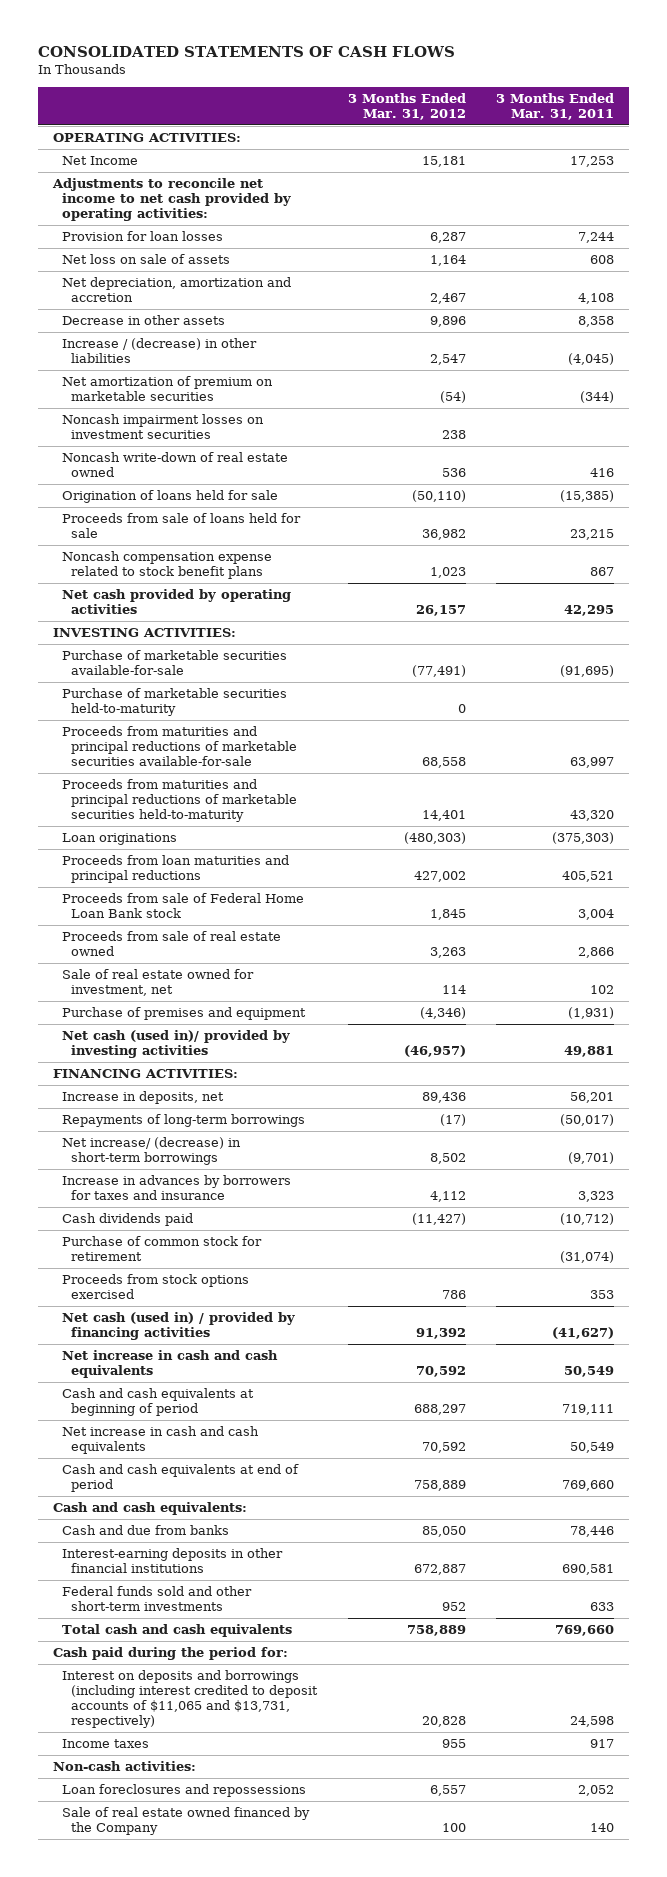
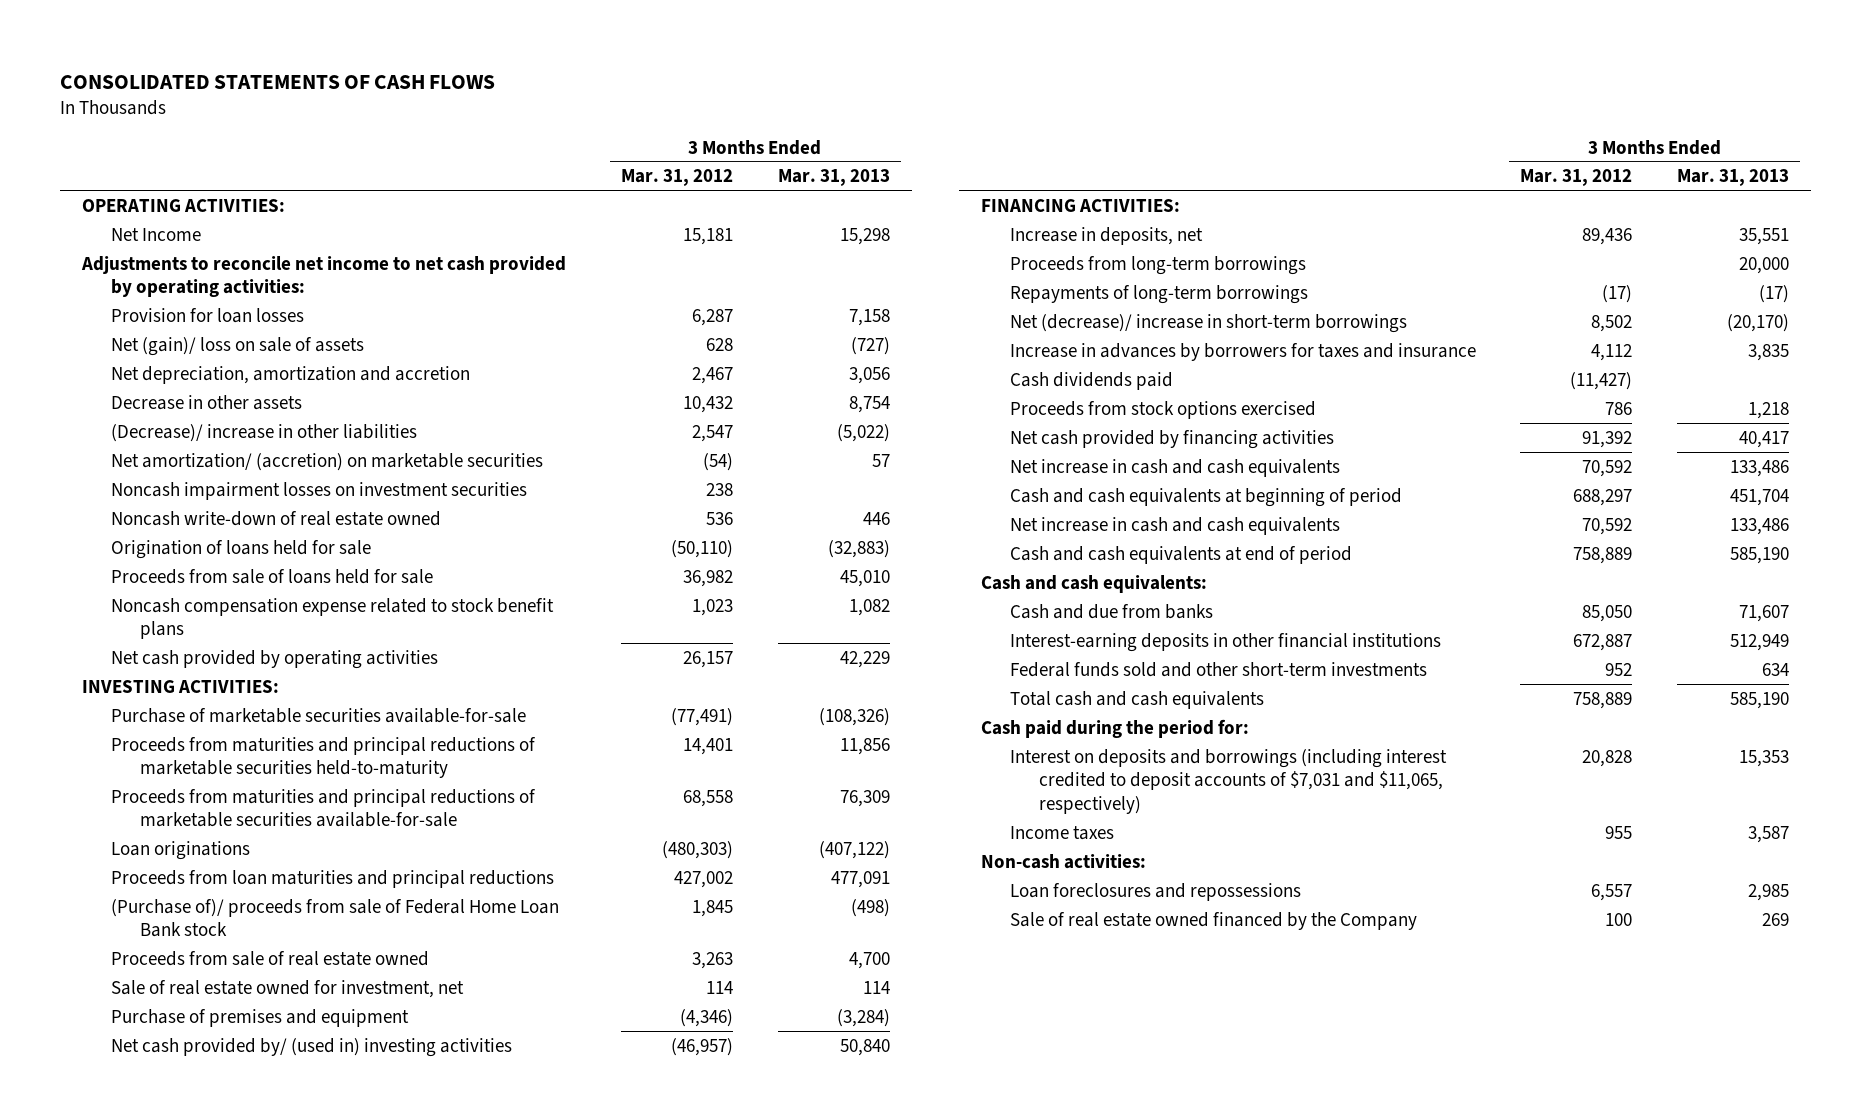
[496,92,615,120] 3 Months Ended Mar. 31, 2011 -> none
none -> [777,169,890,187] Mar. 31, 2013
[61,253,230,264] Net loss on sale of assets -> [110,336,364,356] Net (gain)/ loss on sale of assets
[429,254,466,266] 1,164 -> [706,337,734,351] 628
[429,315,466,327] 9,896 -> [683,395,734,413] 10,432
[61,337,257,363] Increase / (decrease) in other liabilities -> [110,423,417,442] (Decrease)/ increase in other liabilities
[61,375,273,401] Net amortization of premium on marketable securities -> [110,452,543,471] Net amortization/ (accretion) on marketable securities
[61,687,287,716] Purchase of marketable securities held-to-maturity -> none
[61,725,298,766] Proceeds from maturities and principal reductions of marketable securities available-for-sale -> [110,788,536,828] Proceeds from maturities and principal reductions of marketable securities available-for-sale
[61,892,304,918] Proceeds from sale of Federal Home Loan Bank stock -> [110,898,559,938] (Purchase of)/ proceeds from sale of Federal Home Loan Bank stock
[61,1029,290,1058] Net cash (used in)/ provided by investing activities -> [110,1037,512,1057] Net cash provided by/ (used in) investing activities
none -> [1010,255,1307,275] Proceeds from long-term borrowings
[61,1136,241,1165] Net increase/ (decrease) in short-term borrowings -> [1010,313,1408,333] Net (decrease)/ increase in short-term borrowings
[61,1235,262,1261] Purchase of common stock for retirement -> none
[61,1311,295,1340] Net cash (used in) / provided by financing activities -> [1010,429,1335,449] Net cash provided by financing activities
[61,1669,319,1728] Interest on deposits and borrowings (including interest credited to deposit accounts of $11,065 and $13,731, respectively) -> [1010,748,1448,814] Interest on deposits and borrowings (including interest credited to deposit accounts of $7,031 and $11,065, respectively)

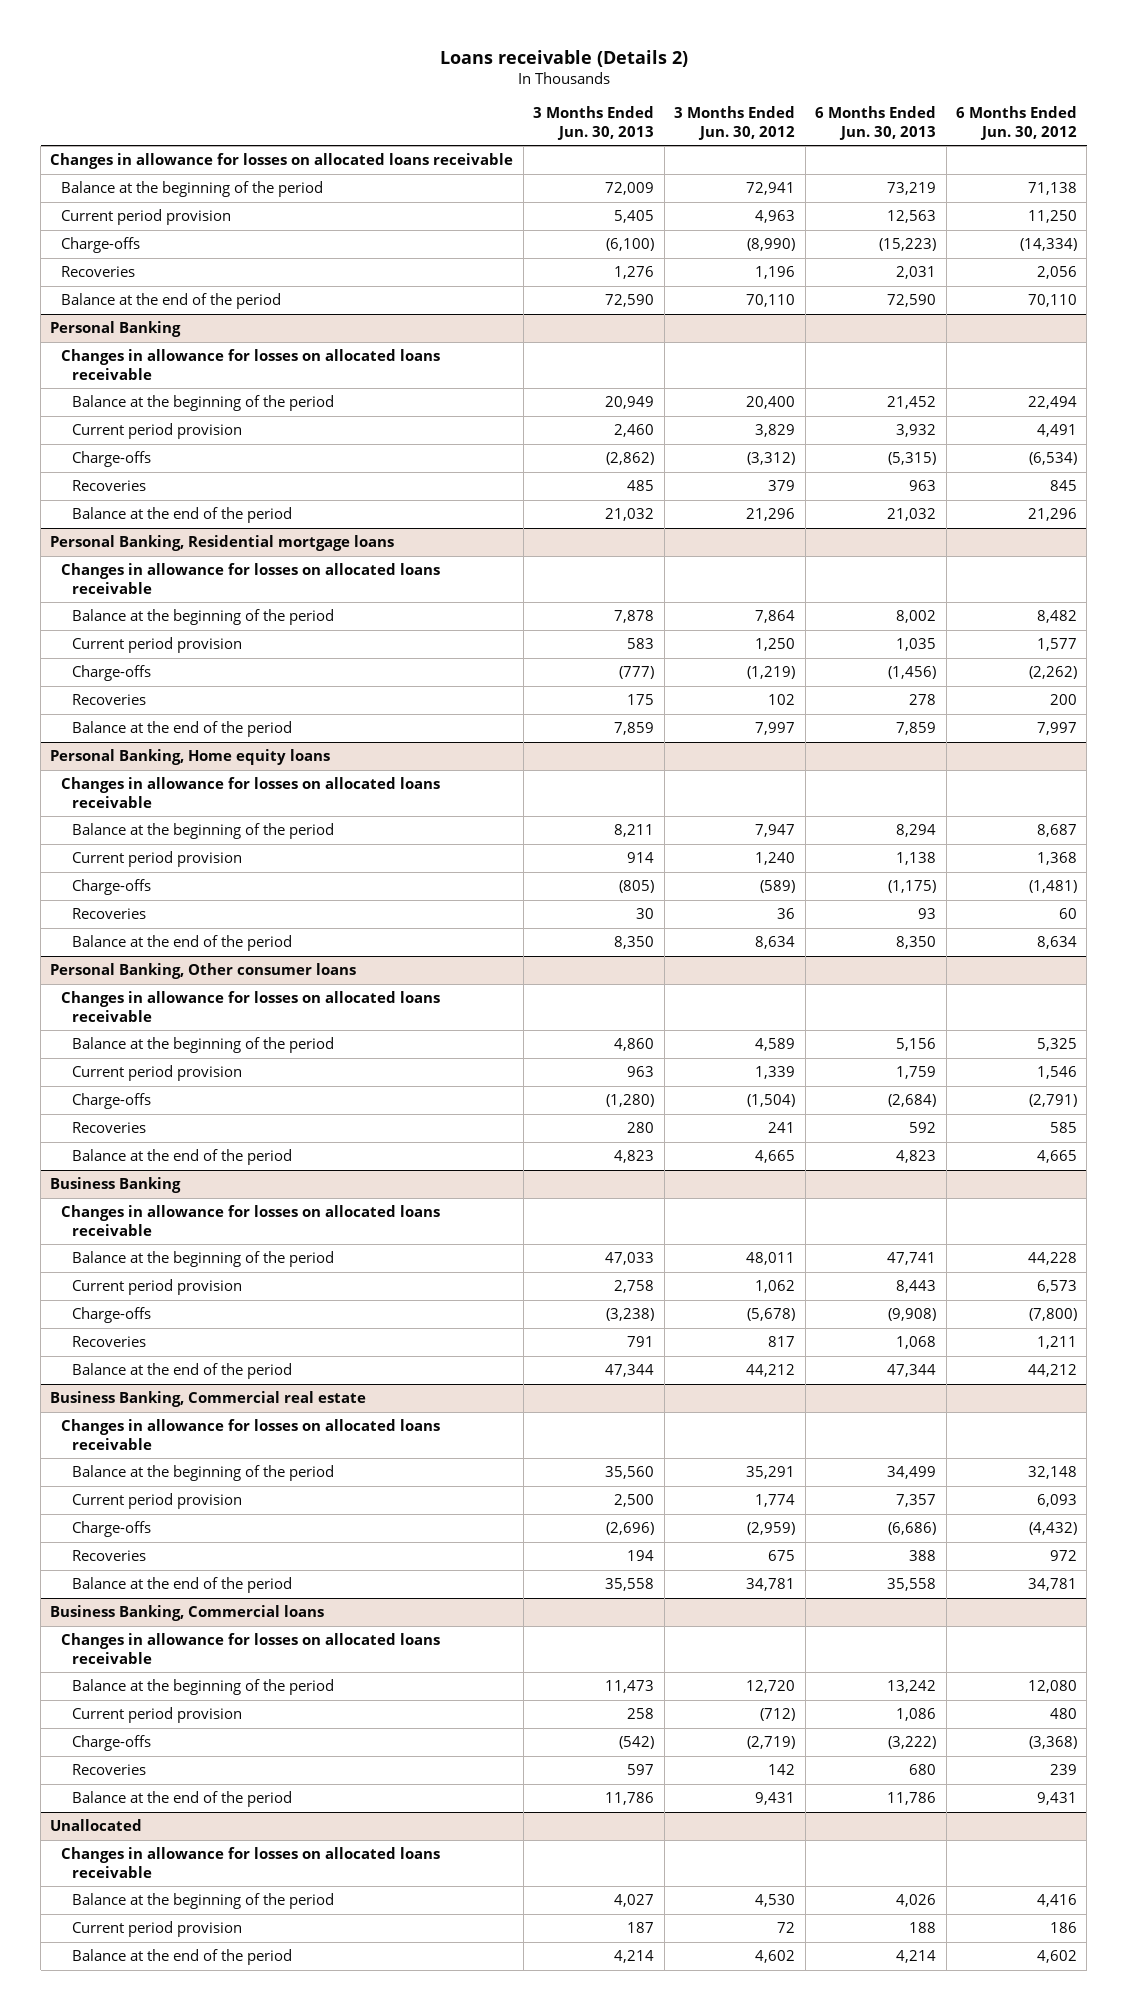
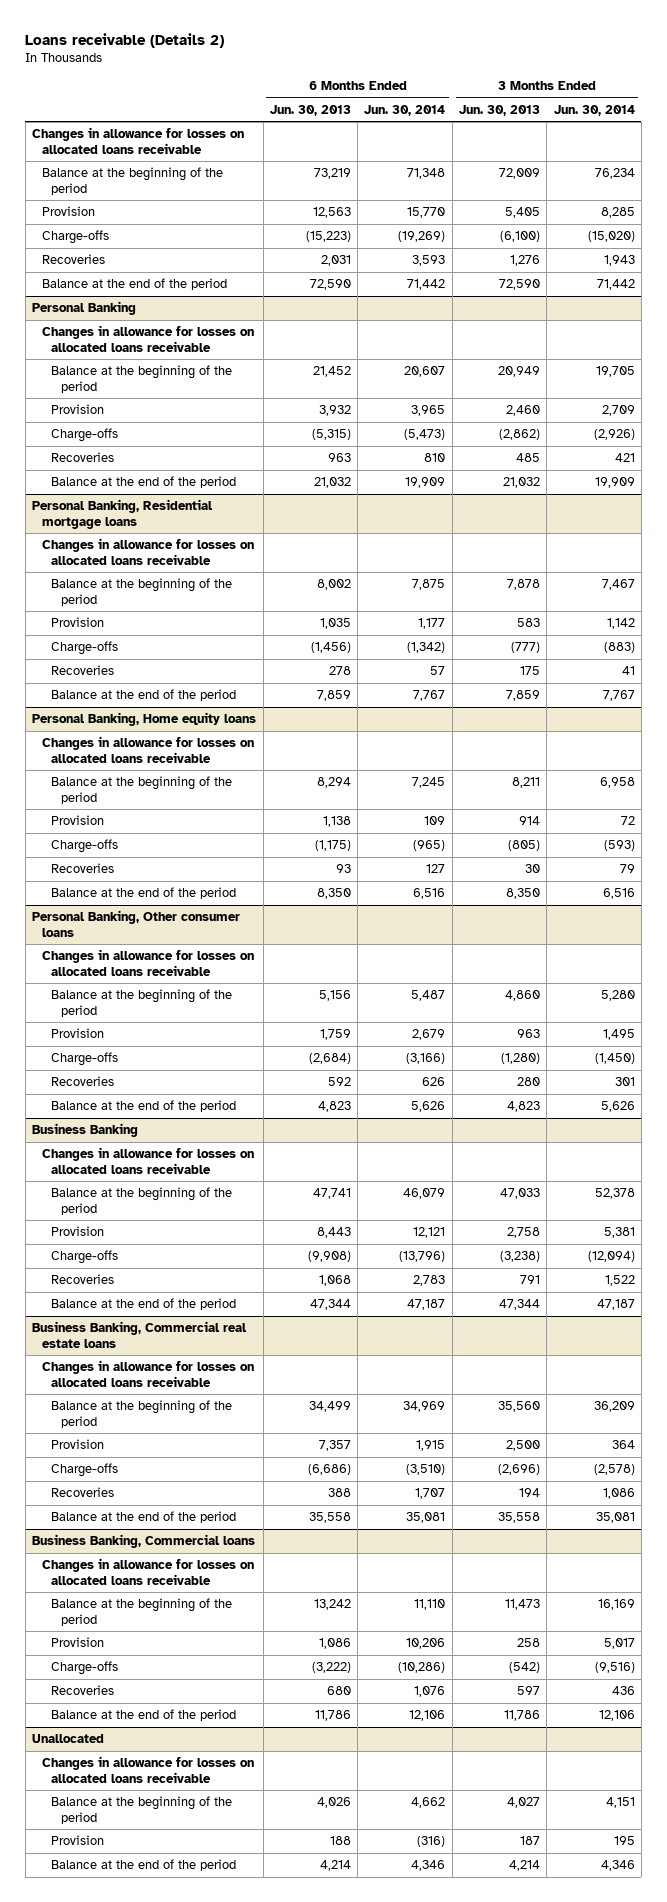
[674,106,796,140] 3 Months Ended Jun. 30, 2012 -> none
[956,106,1078,140] 6 Months Ended Jun. 30, 2012 -> none
none -> [364,104,446,116] Jun. 30, 2014
none -> [553,104,635,116] Jun. 30, 2014
[61,209,232,226] Current period provision -> [41,206,95,217] Provision
[72,423,243,440] Current period provision -> [51,404,105,415] Provision
[72,637,243,654] Current period provision -> [51,617,105,628] Provision
[72,851,243,868] Current period provision -> [51,815,105,826] Provision
[72,1065,243,1082] Current period provision -> [51,1028,105,1039] Provision
[72,1279,243,1296] Current period provision -> [51,1226,105,1237] Provision
[50,1391,367,1408] Business Banking, Commercial real estate -> [32,1321,248,1348] Business Banking, Commercial real estate loans
[72,1493,243,1510] Current period provision -> [51,1439,105,1450] Provision
[72,1707,243,1724] Current period provision -> [51,1637,105,1648] Provision
[72,1921,243,1938] Current period provision -> [51,1835,105,1846] Provision

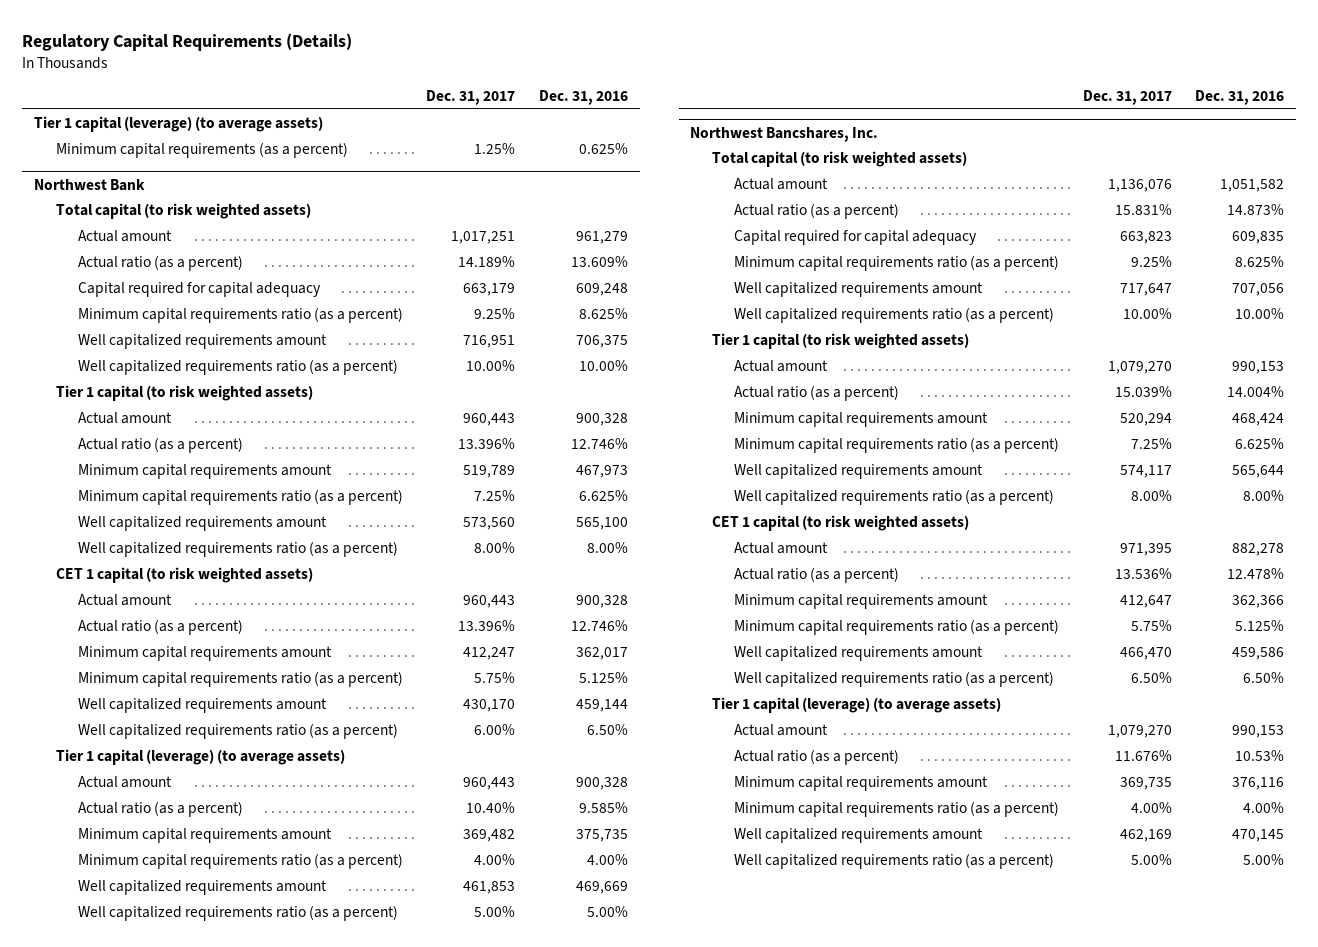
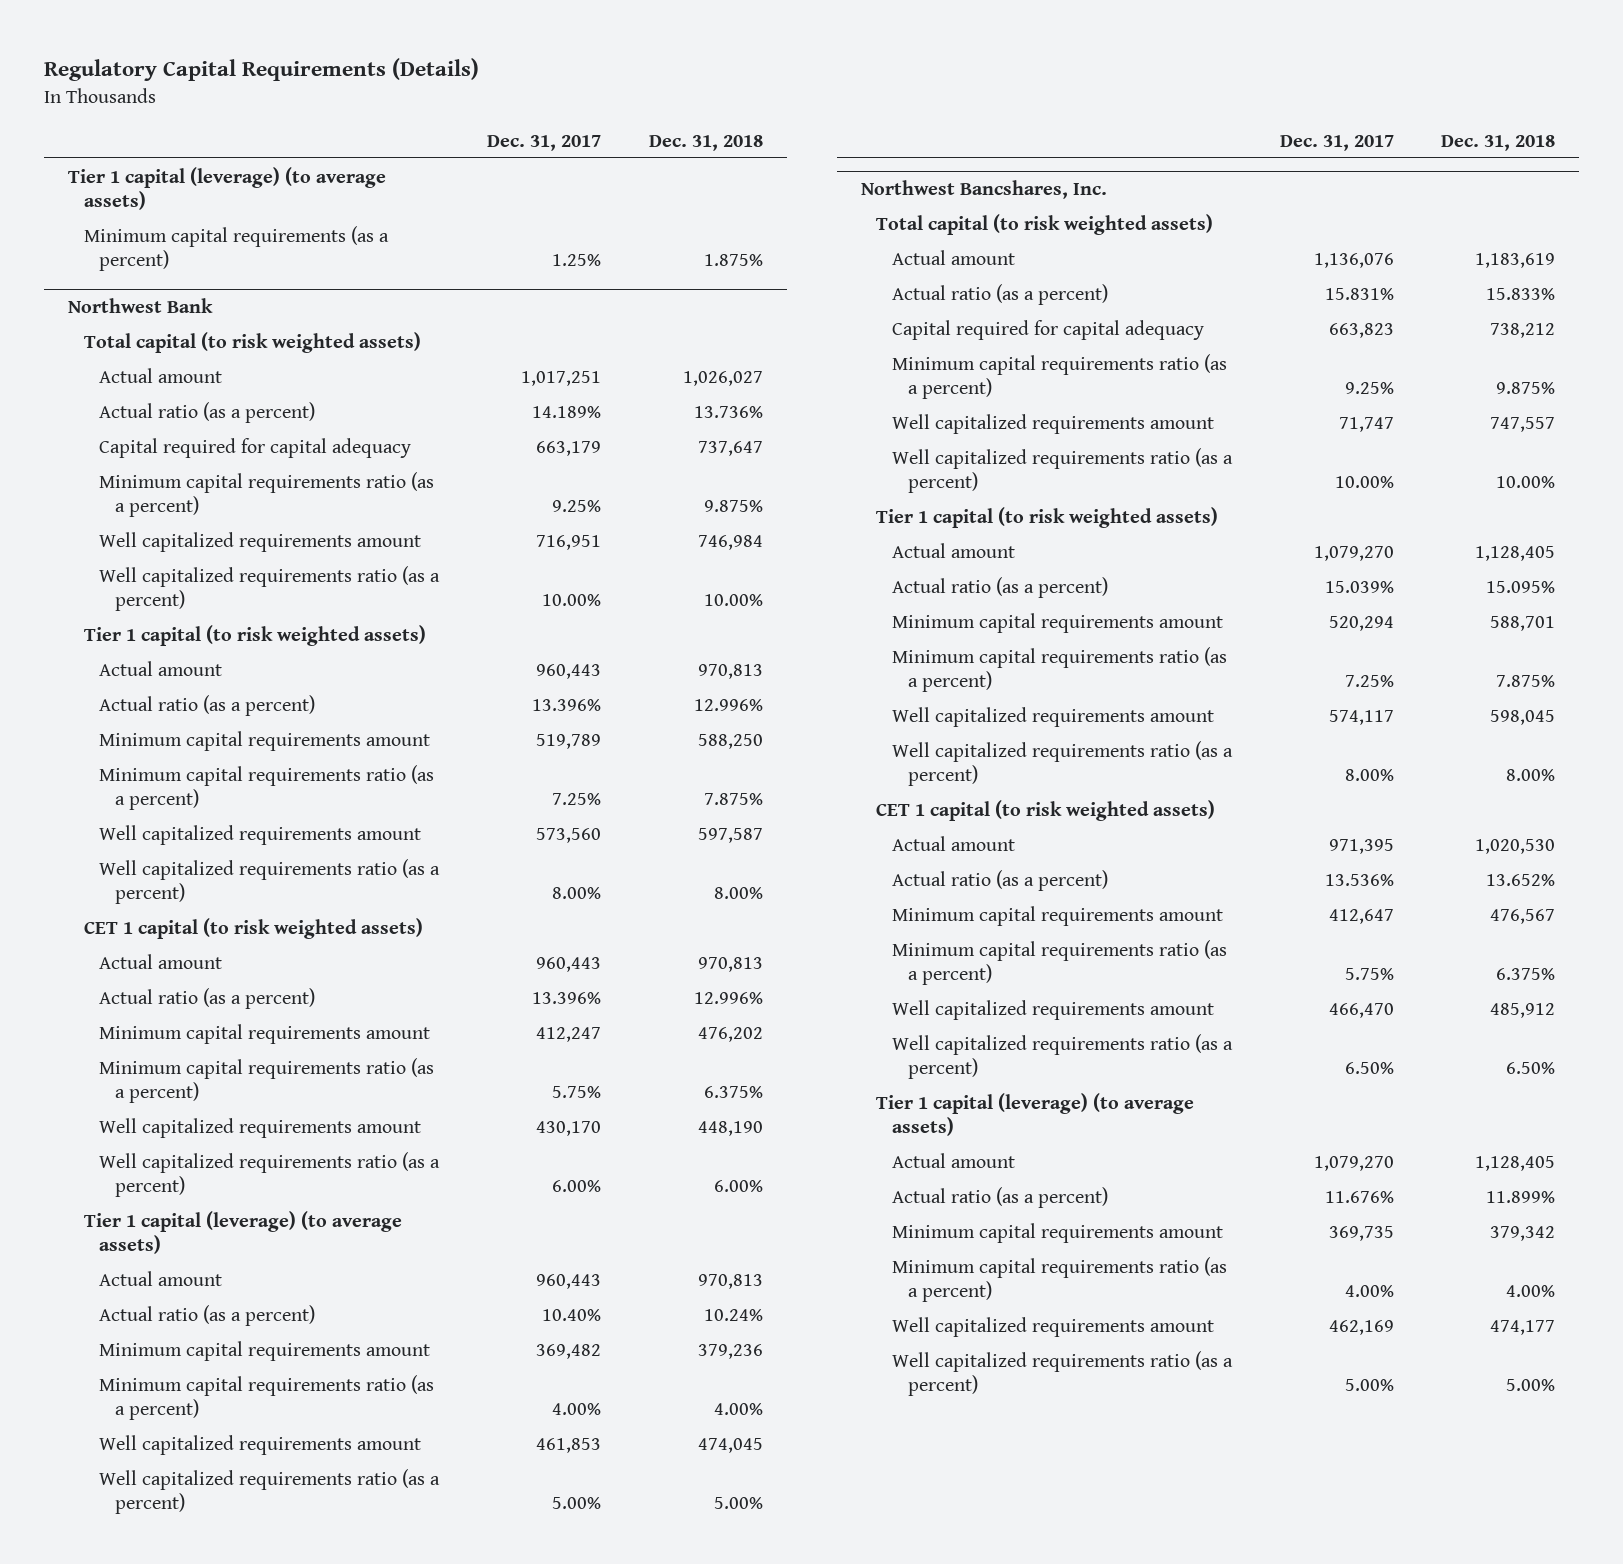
[538,90,628,106] Dec. 31, 2016 -> none
none -> [648,134,763,151] Dec. 31, 2018
[1119,282,1172,296] 717,647 -> [1338,416,1394,432] 71,747

